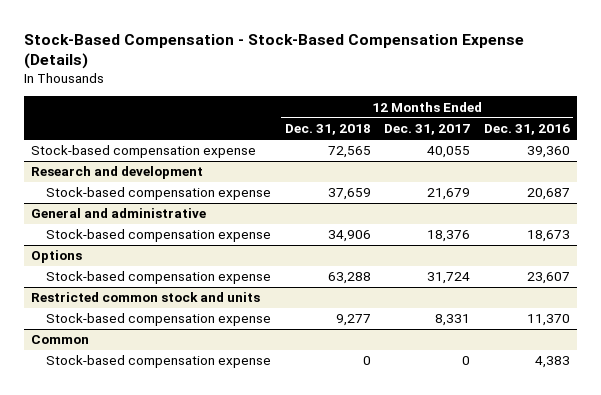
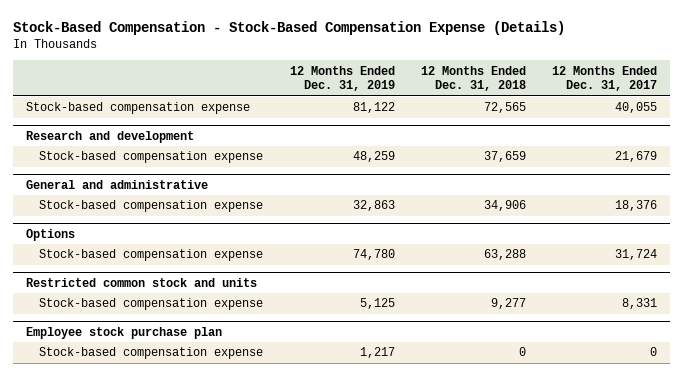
[483,124,570,136] Dec. 31, 2016 -> none
none -> [289,65,395,92] 12 Months Ended Dec. 31, 2019
[30,335,89,345] Common -> [25,326,222,339] Employee stock purchase plan

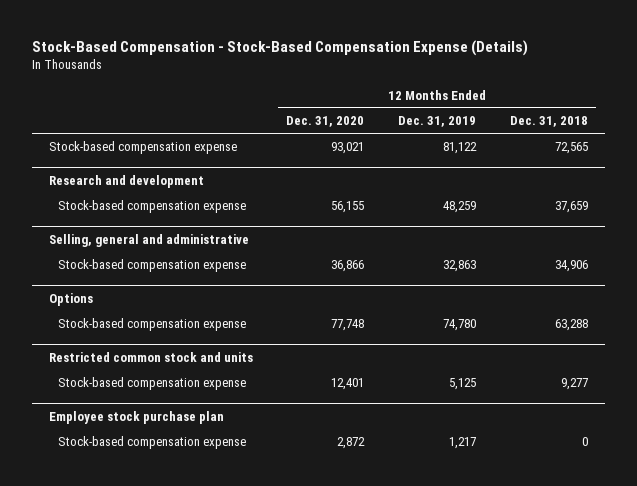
[552,65,658,92] 12 Months Ended Dec. 31, 2017 -> none
none -> [286,116,365,128] Dec. 31, 2020
[25,179,208,189] General and administrative -> [48,233,249,247] Selling, general and administrative

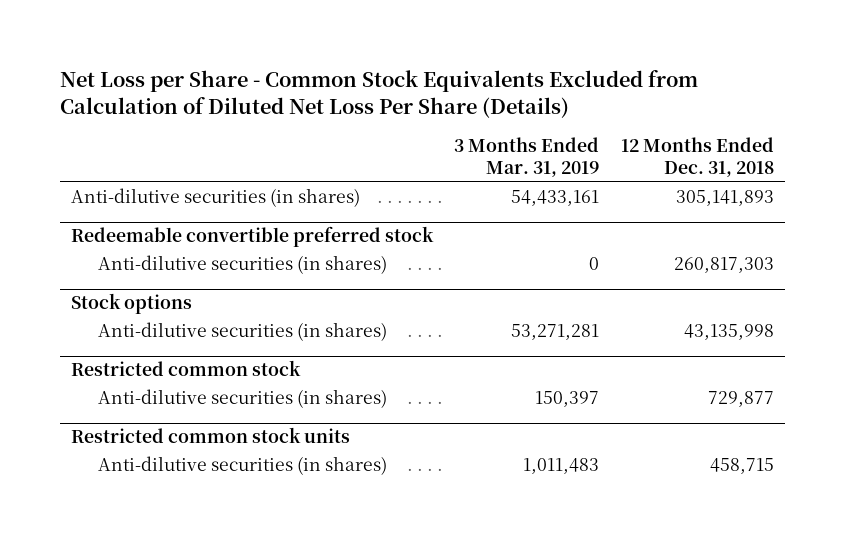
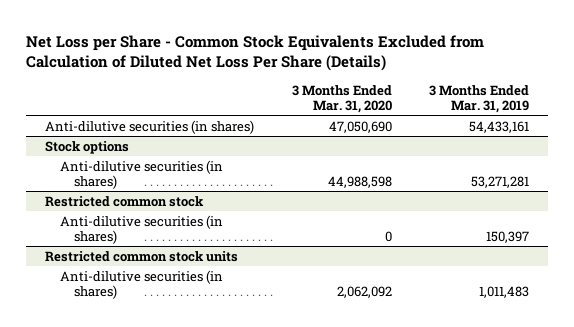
[621,137,775,178] 12 Months Ended Dec. 31, 2018 -> none
none -> [291,84,392,113] 3 Months Ended Mar. 31, 2020
[70,226,434,248] Redeemable convertible preferred stock -> none
[98,255,388,275] Anti-dilutive securities (in shares) -> none

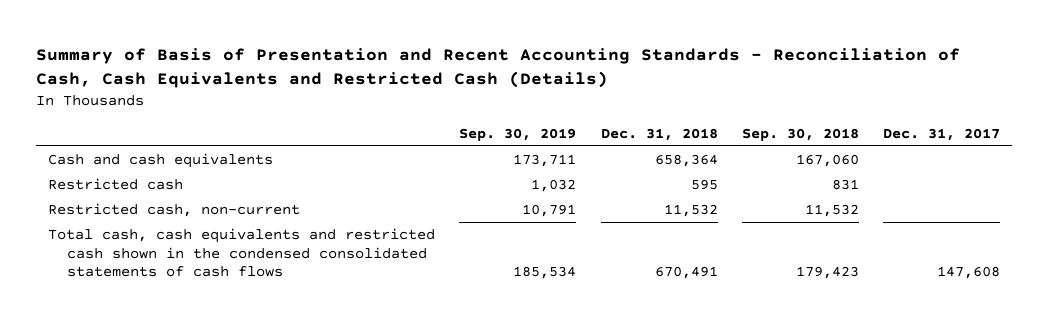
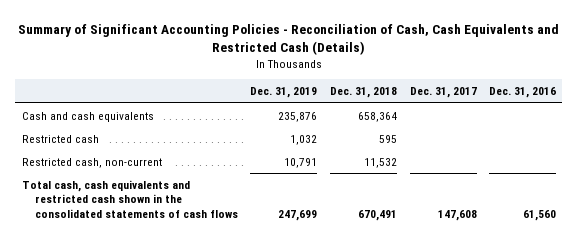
[35,47,960,88] Summary of Basis of Presentation and Recent Accounting Standards - Reconciliation of Cash, Cash Equivalents and Restricted Cash (Details) -> [17,23,559,55] Summary of Significant Accounting Policies - Reconciliation of Cash, Cash Equivalents and Restricted Cash (Details)
[459,127,577,141] Sep. 30, 2019 -> none
[741,127,859,141] Sep. 30, 2018 -> none
none -> [250,87,318,99] Dec. 31, 2019
none -> [489,87,557,99] Dec. 31, 2016
[47,228,435,278] Total cash, cash equivalents and restricted cash shown in the condensed consolidated statements of cash flows -> [21,179,238,218] Total cash, cash equivalents and restricted cash shown in the consolidated statements of cash flows

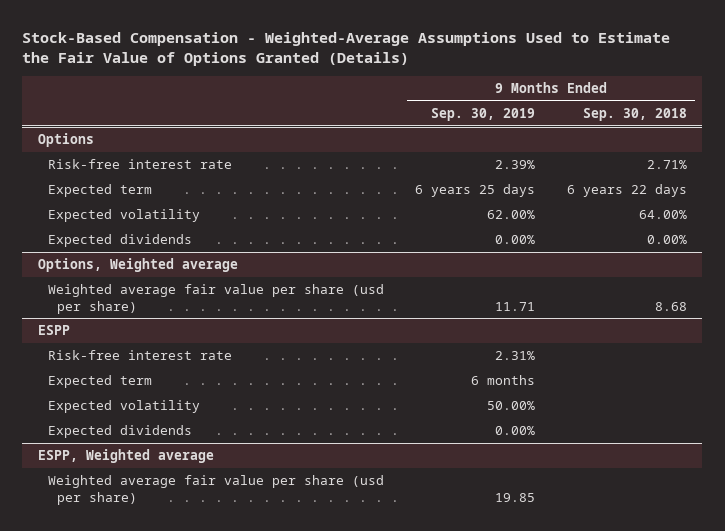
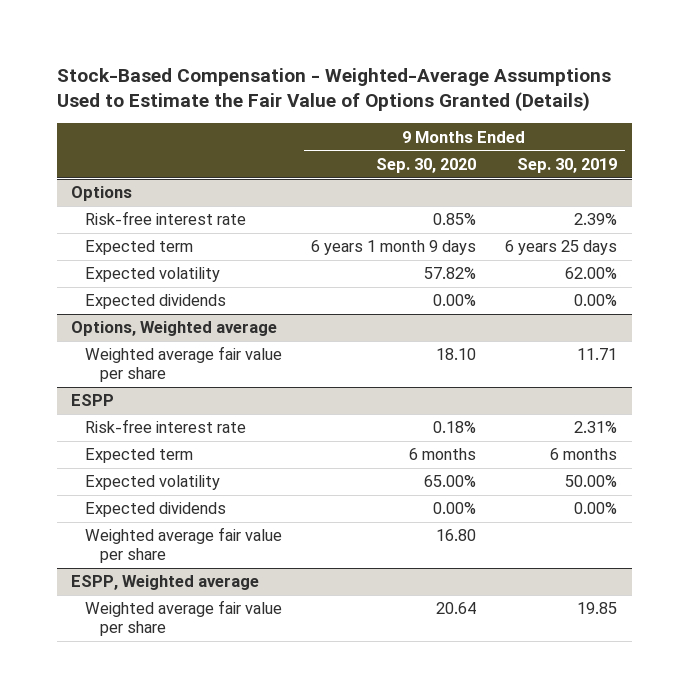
[582,107,687,121] Sep. 30, 2018 -> none
none -> [376,157,477,173] Sep. 30, 2020
[47,284,384,314] Weighted average fair value per share (usd per share) -> [85,346,283,383] Weighted average fair value per share
none -> [85,527,283,564] Weighted average fair value per share
[47,475,384,505] Weighted average fair value per share (usd per share) -> [85,600,283,637] Weighted average fair value per share

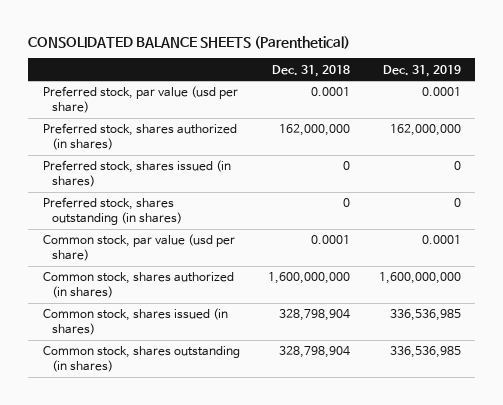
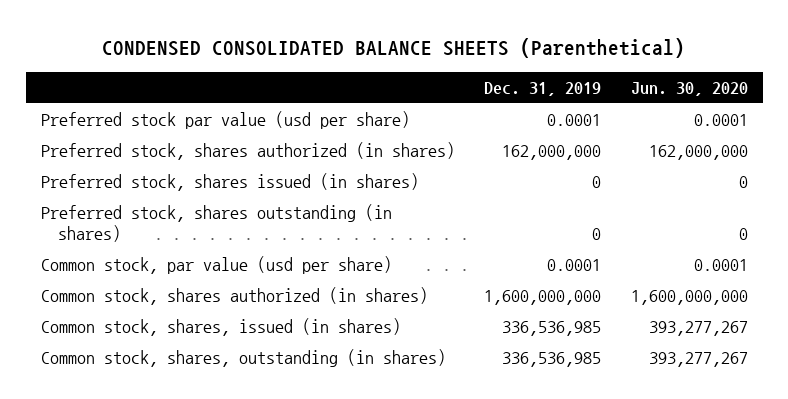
[28,35,351,49] CONSOLIDATED BALANCE SHEETS (Parenthetical) -> [102,37,686,58] CONDENSED CONSOLIDATED BALANCE SHEETS (Parenthetical)
[272,64,351,77] Dec. 31, 2018 -> none
none -> [630,81,748,96] Jun. 30, 2020
[42,86,238,113] Preferred stock, par value (usd per share) -> [40,111,410,130] Preferred stock par value (usd per share)
[42,308,228,335] Common stock, shares issued (in shares) -> [40,318,401,337] Common stock, shares, issued (in shares)
[42,346,240,372] Common stock, shares outstanding (in shares) -> [40,349,446,368] Common stock, shares, outstanding (in shares)

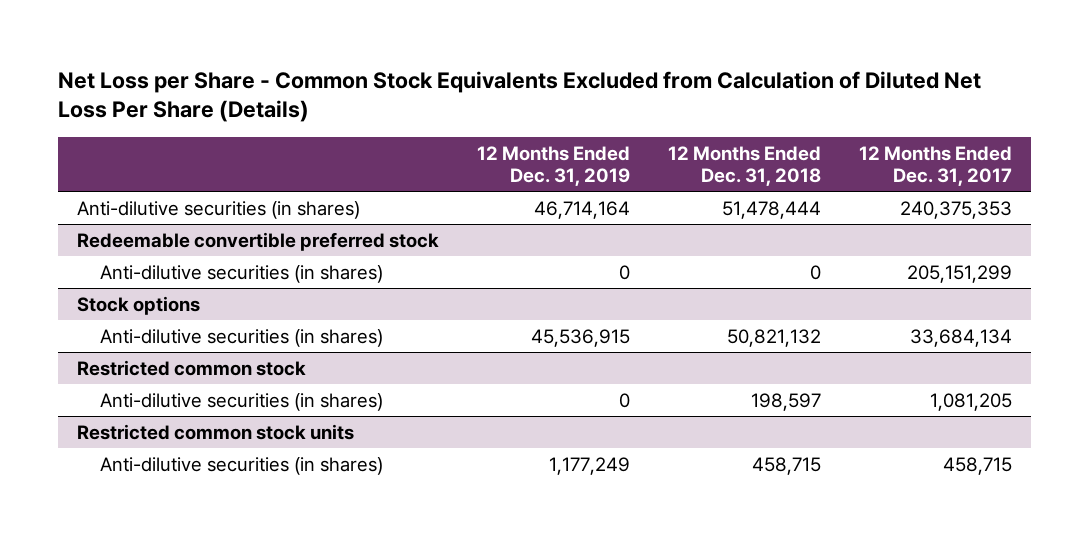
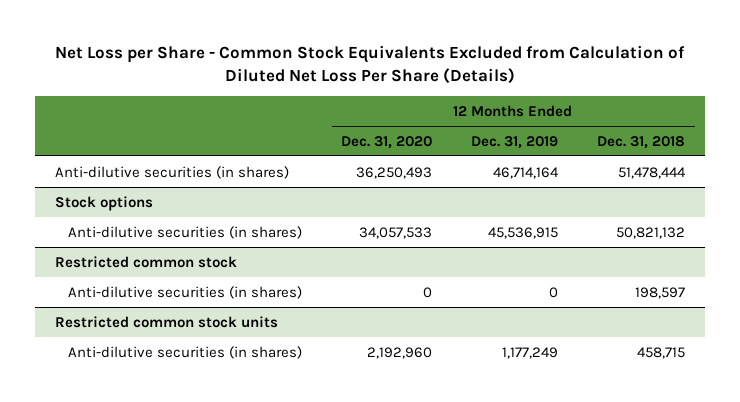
[858,145,1012,187] 12 Months Ended Dec. 31, 2017 -> none
none -> [341,135,433,149] Dec. 31, 2020
[76,231,439,251] Redeemable convertible preferred stock -> none
[100,264,384,283] Anti-dilutive securities (in shares) -> none

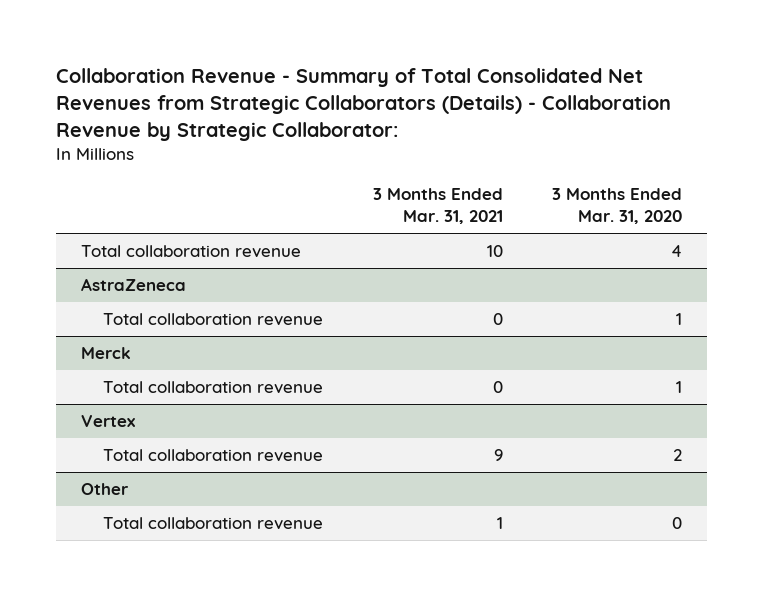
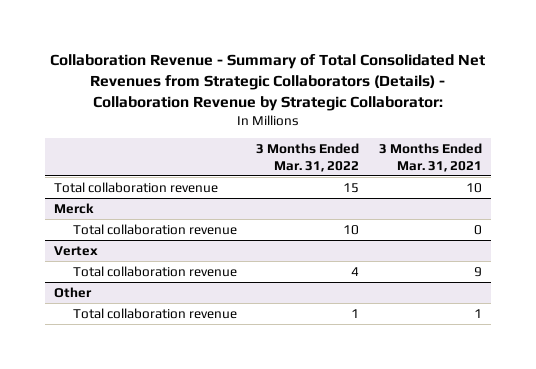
[551,188,682,224] 3 Months Ended Mar. 31, 2020 -> none
none -> [256,142,360,172] 3 Months Ended Mar. 31, 2022
[80,278,186,292] AstraZeneca -> none
[103,313,324,327] Total collaboration revenue -> none

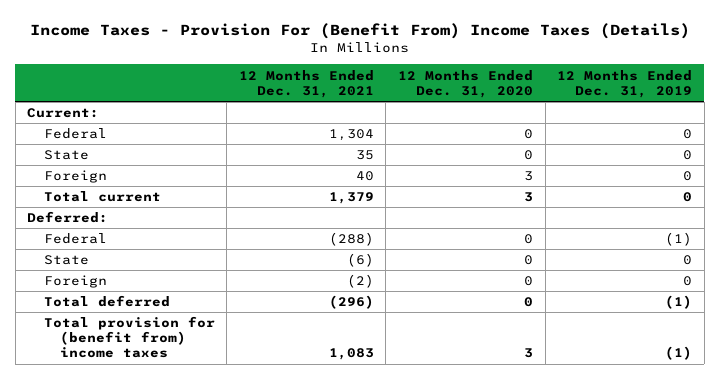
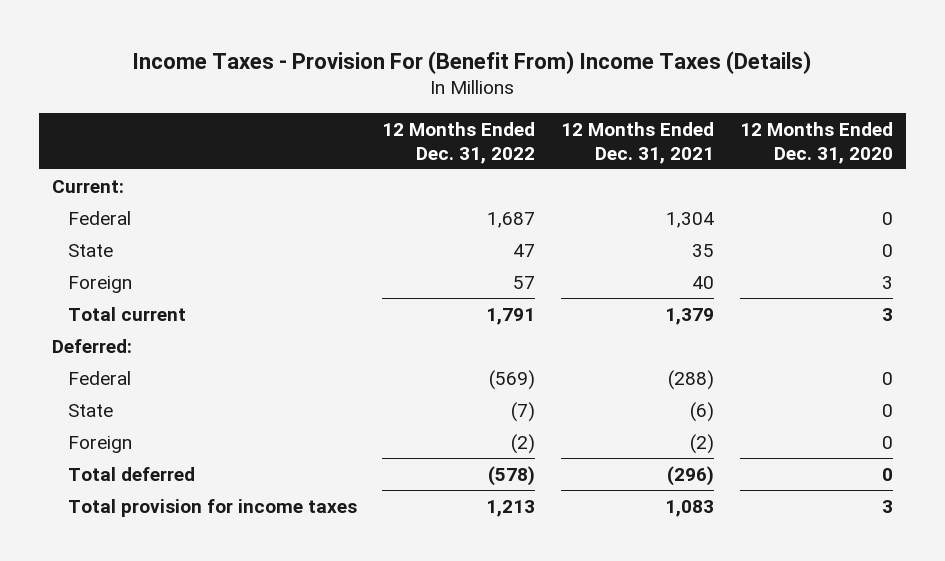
[557,69,693,98] 12 Months Ended Dec. 31, 2019 -> none
none -> [382,122,536,164] 12 Months Ended Dec. 31, 2022
[43,316,215,359] Total provision for (benefit from) income taxes -> [67,498,357,517] Total provision for income taxes

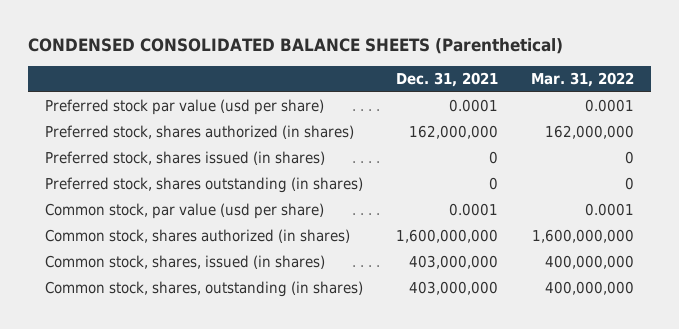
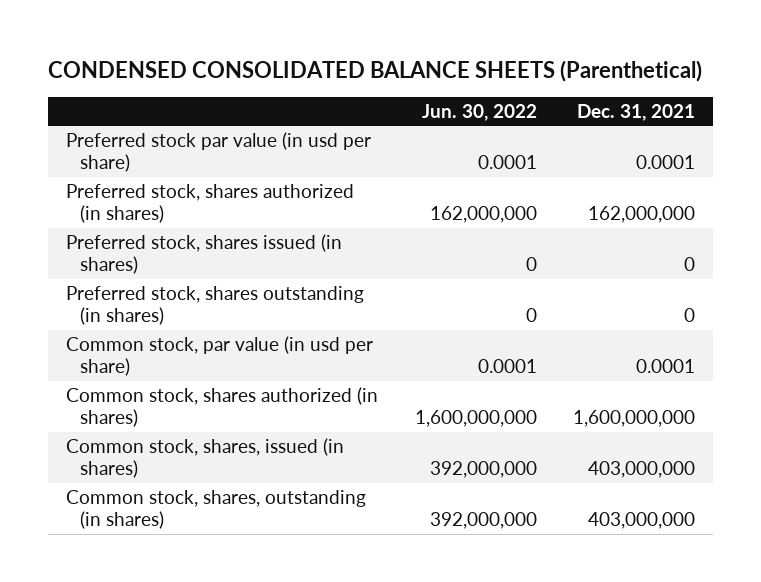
[531,72,635,88] Mar. 31, 2022 -> none
none -> [421,103,537,121] Jun. 30, 2022
[44,99,324,116] Preferred stock par value (usd per share) -> [66,132,372,173] Preferred stock par value (in usd per share)
[44,203,324,220] Common stock, par value (usd per share) -> [66,336,374,377] Common stock, par value (in usd per share)

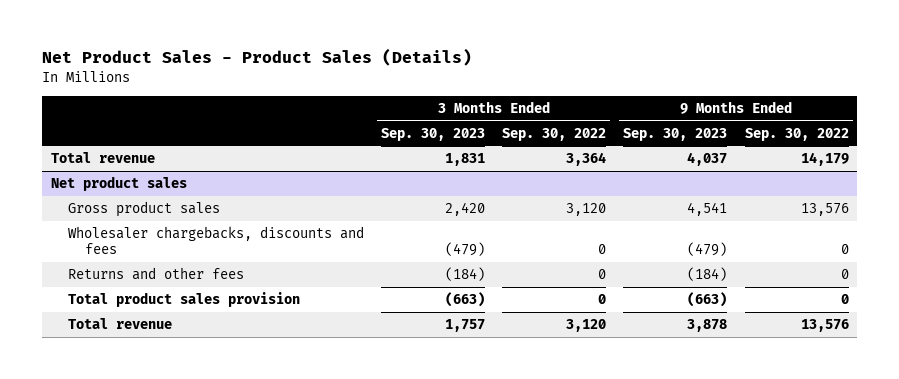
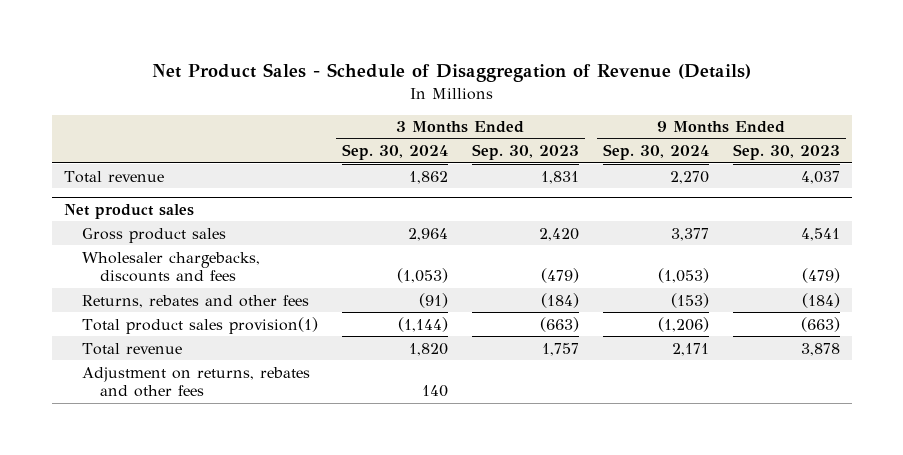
[42,48,473,67] Net Product Sales - Product Sales (Details) -> [151,62,751,82] Net Product Sales - Schedule of Disaggregation of Revenue (Details)
[502,127,607,141] Sep. 30, 2022 -> none
[744,127,849,141] Sep. 30, 2022 -> none
none -> [341,144,448,161] Sep. 30, 2024
none -> [602,144,709,161] Sep. 30, 2024
[67,267,244,281] Returns and other fees -> [81,294,309,308] Returns, rebates and other fees
[67,292,300,308] Total product sales provision -> [81,316,318,334] Total product sales provision(1)
none -> [81,366,310,398] Adjustment on returns, rebates and other fees

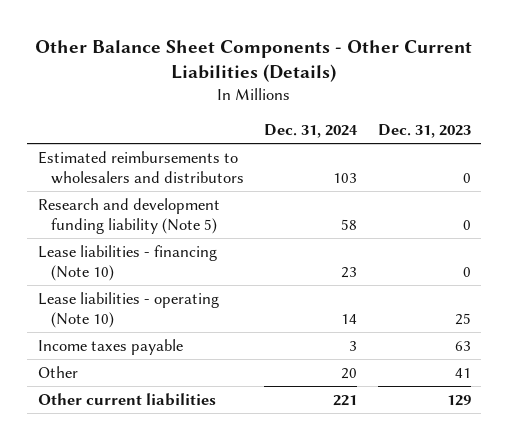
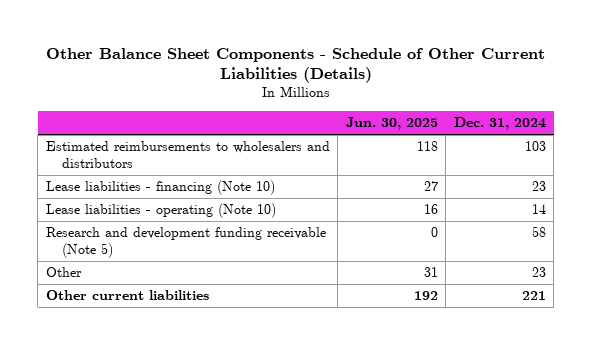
[35,39,473,83] Other Balance Sheet Components - Other Current Liabilities (Details) -> [45,47,545,84] Other Balance Sheet Components - Schedule of Other Current Liabilities (Details)
[377,124,471,139] Dec. 31, 2023 -> none
none -> [345,117,438,131] Jun. 30, 2025
[37,197,220,234] Research and development funding liability (Note 5) -> none
[37,338,183,355] Income taxes payable -> none
none -> [45,227,326,258] Research and development funding receivable (Note 5)
[341,367,358,379] 20 -> [531,267,546,278] 23

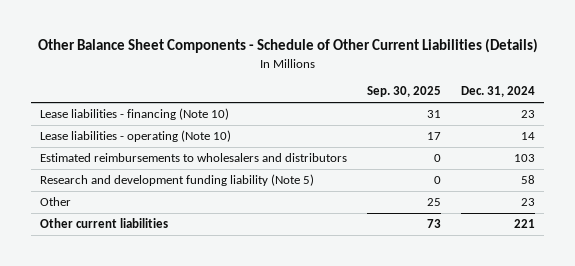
[345,117,438,131] Jun. 30, 2025 -> none
none -> [367,86,442,98] Sep. 30, 2025
[45,141,330,168] Estimated reimbursements to wholesalers and distributors -> [40,153,348,163] Estimated reimbursements to wholesalers and distributors
[45,227,326,258] Research and development funding receivable (Note 5) -> [40,174,315,187] Research and development funding liability (Note 5)

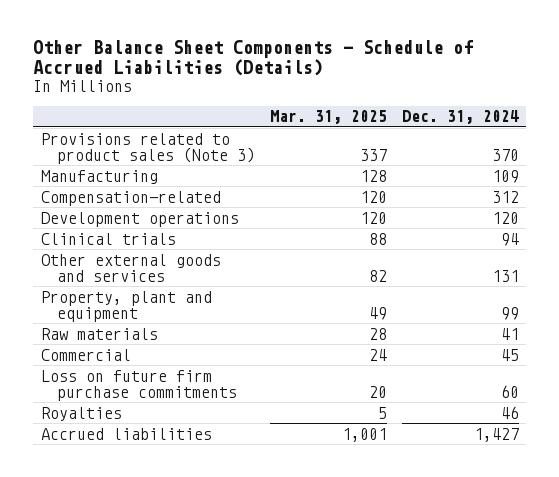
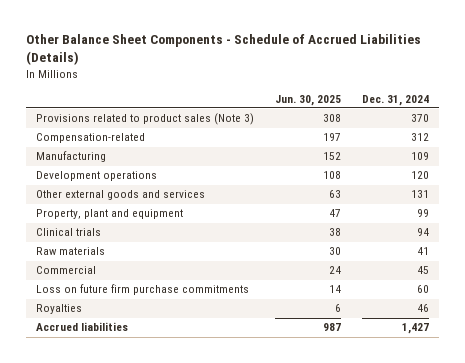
[269,110,387,125] Mar. 31, 2025 -> none
none -> [275,94,342,106] Jun. 30, 2025
[40,169,158,184] Manufacturing -> [36,151,107,163] Manufacturing
[40,232,176,245] Clinical trials -> [36,228,102,237] Clinical trials

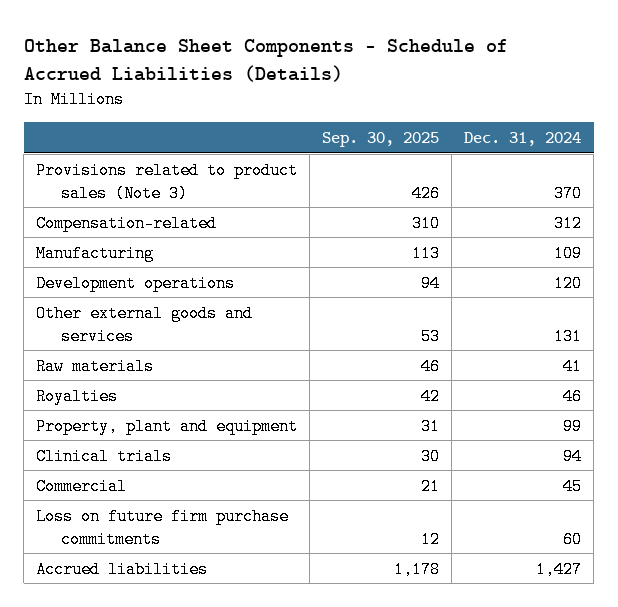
[275,94,342,106] Jun. 30, 2025 -> none
none -> [322,131,440,147] Sep. 30, 2025
[36,247,106,256] Raw materials -> [36,357,155,375] Raw materials
[36,304,83,315] Royalties -> [36,387,119,405] Royalties

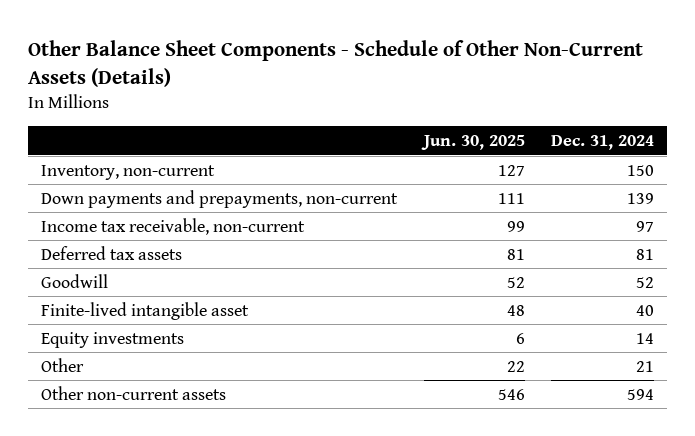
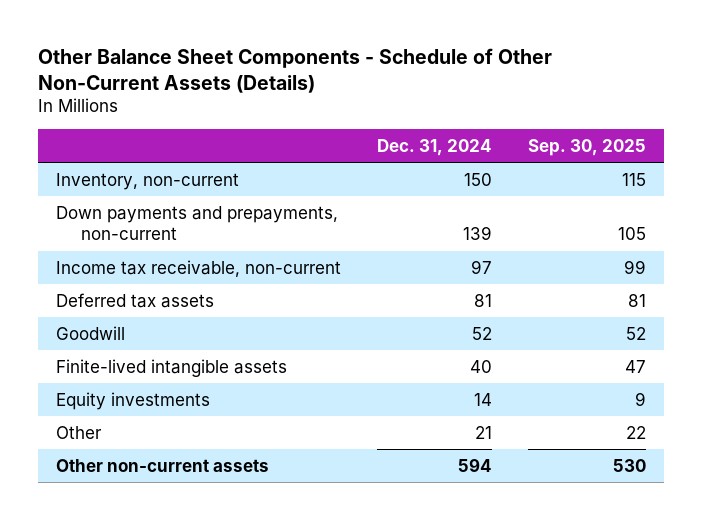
[420,135,525,151] Jun. 30, 2025 -> none
none -> [527,138,646,156] Sep. 30, 2025
[41,301,250,320] Finite-lived intangible asset -> [55,358,287,377] Finite-lived intangible assets

